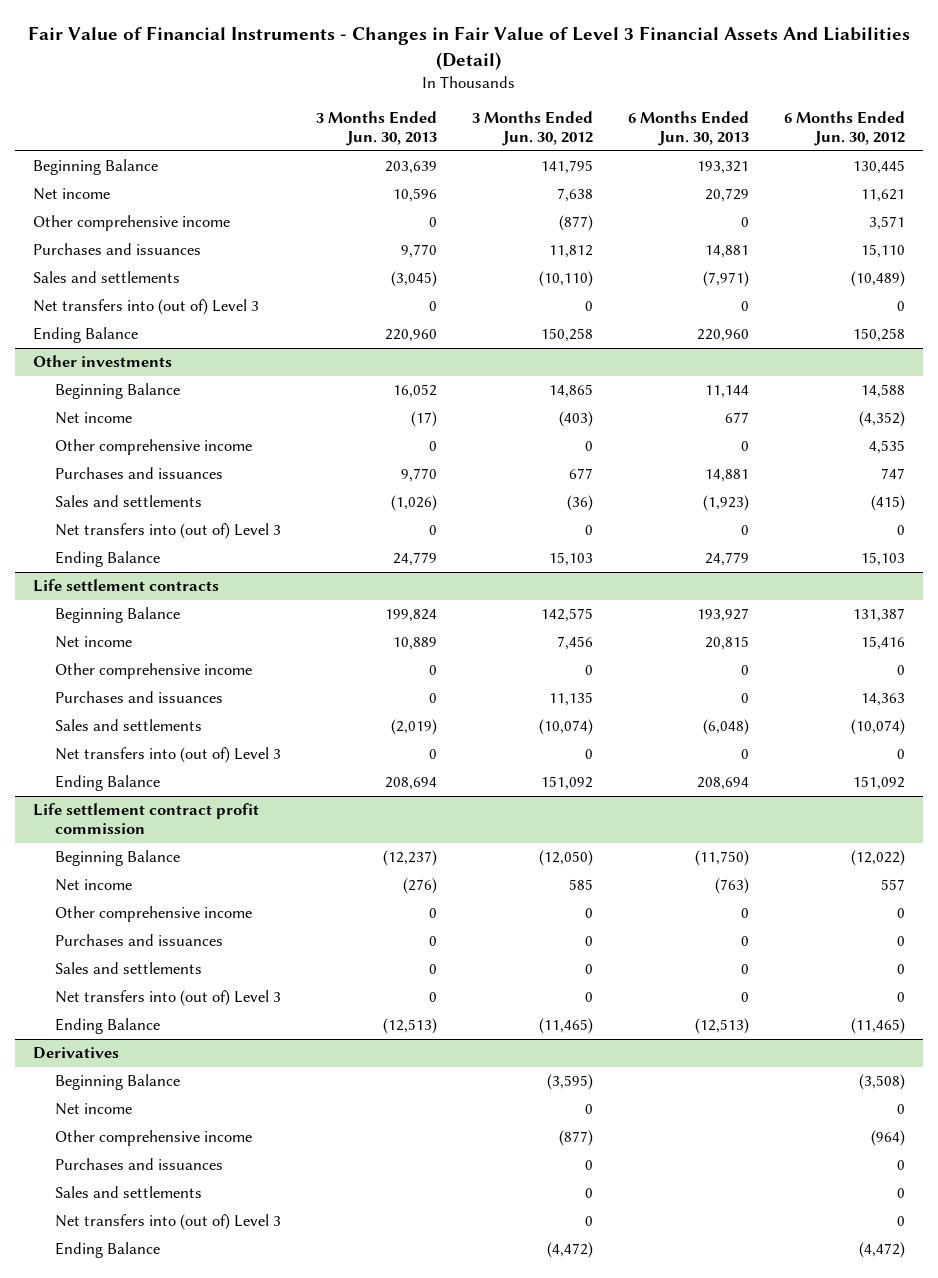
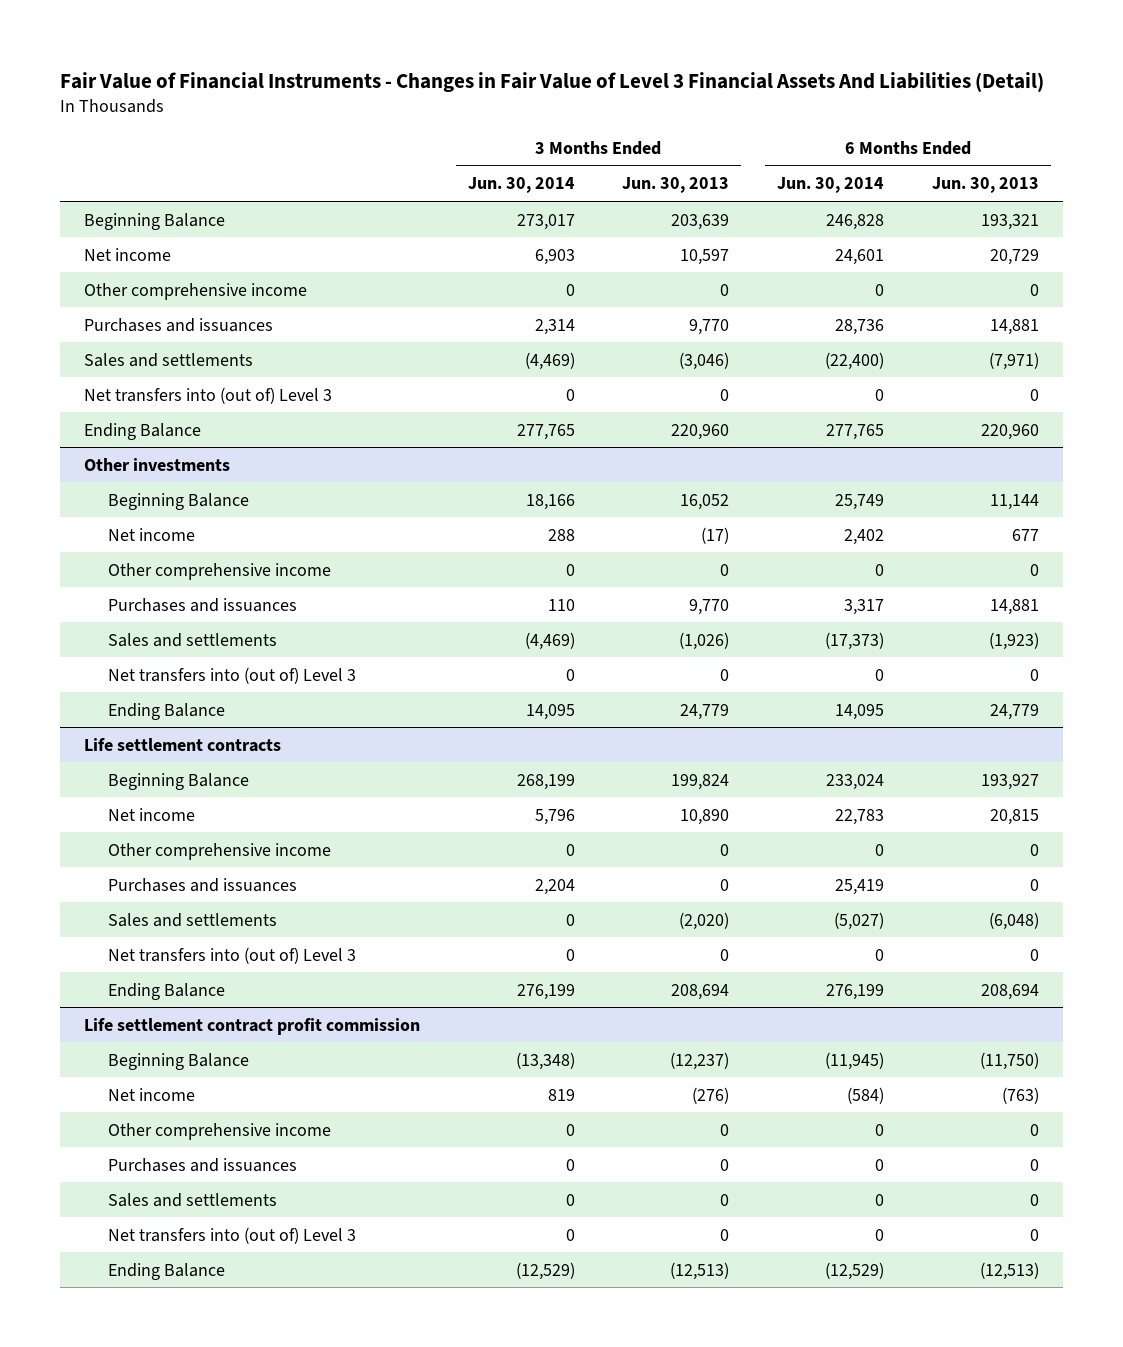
[472,111,594,147] 3 Months Ended Jun. 30, 2012 -> none
[784,111,906,147] 6 Months Ended Jun. 30, 2012 -> none
none -> [467,177,575,194] Jun. 30, 2014
none -> [777,177,885,194] Jun. 30, 2014
[393,188,438,203] 10,596 -> [680,248,730,265] 10,597
[391,271,438,288] (3,045) -> [679,351,730,370] (3,046)
[393,637,438,651] 10,889 -> [680,808,730,825] 10,890
[391,719,438,736] (2,019) -> [679,911,730,930] (2,020)
[32,1047,119,1060] Derivatives -> none
[55,1074,181,1091] Beginning Balance -> none
[55,1103,133,1116] Net income -> none
[55,1130,253,1147] Other comprehensive income -> none
[55,1158,224,1171] Purchases and issuances -> none
[55,1186,203,1199] Sales and settlements -> none
[55,1214,282,1231] Net transfers into (out of) Level 3 -> none
[55,1242,161,1259] Ending Balance -> none

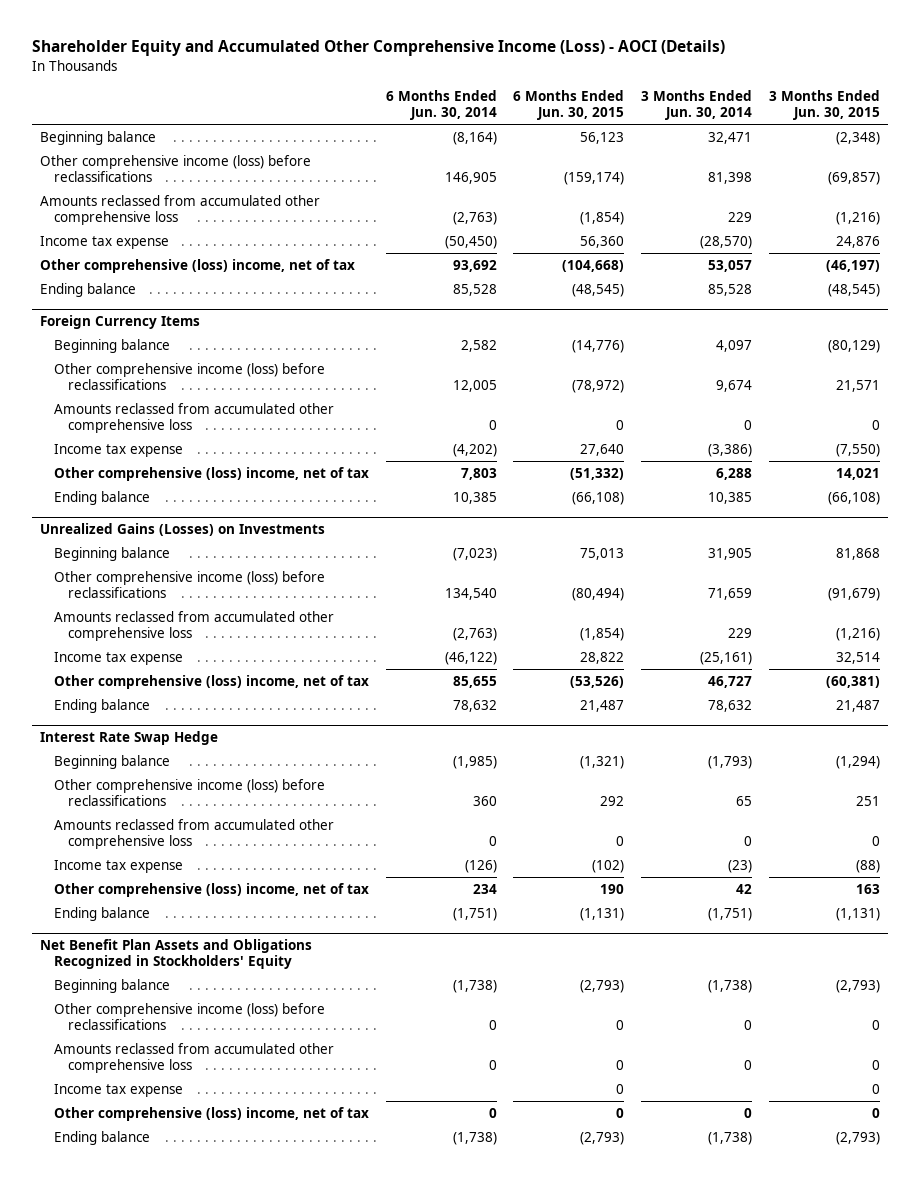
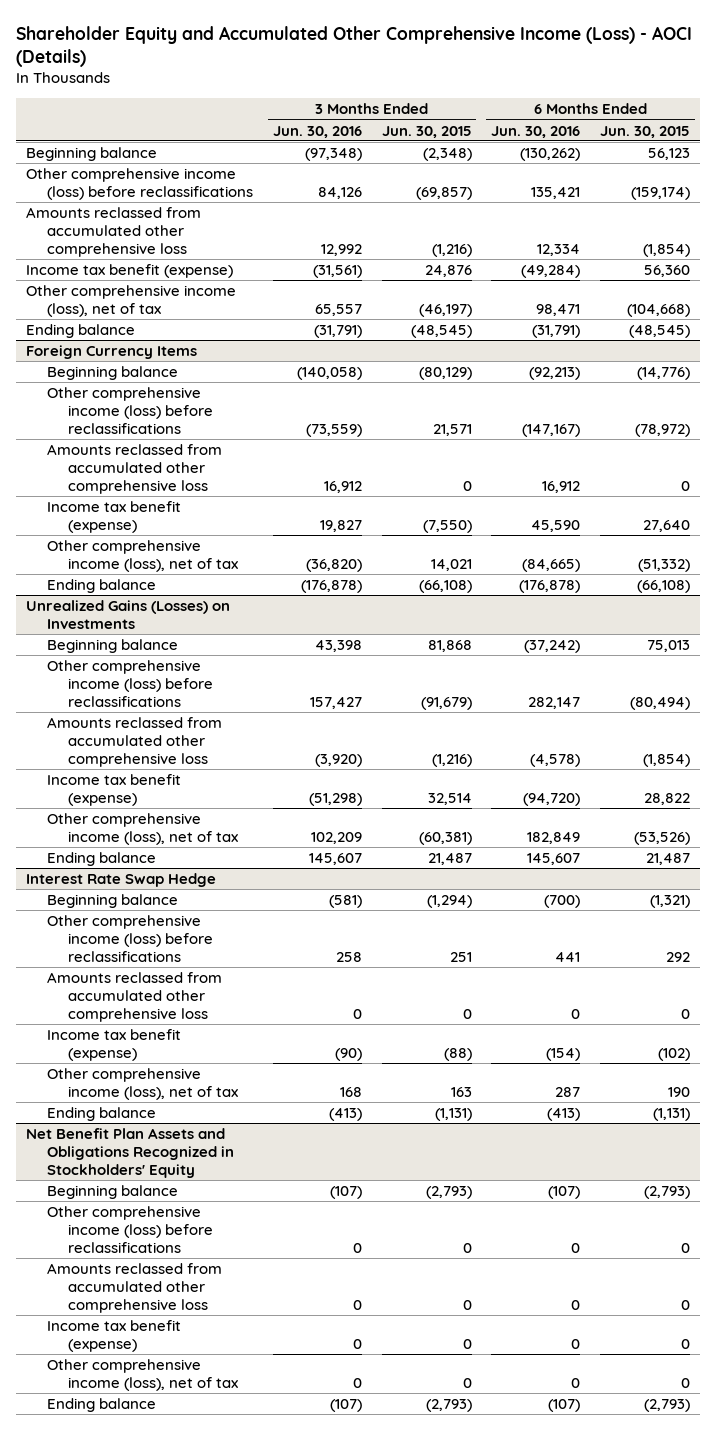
[385,89,497,121] 6 Months Ended Jun. 30, 2014 -> none
[641,89,753,121] 3 Months Ended Jun. 30, 2014 -> none
none -> [272,125,362,138] Jun. 30, 2016
none -> [491,125,581,138] Jun. 30, 2016
[39,235,169,249] Income tax expense -> [26,264,234,279] Income tax benefit (expense)
[39,258,355,273] Other comprehensive (loss) income, net of tax -> [26,285,237,317] Other comprehensive income (loss), net of tax
[54,443,184,457] Income tax expense -> [47,501,182,533] Income tax benefit (expense)
[54,466,370,481] Other comprehensive (loss) income, net of tax -> [47,540,239,572] Other comprehensive income (loss), net of tax
[54,651,184,665] Income tax expense -> [47,774,182,806] Income tax benefit (expense)
[54,674,370,689] Other comprehensive (loss) income, net of tax -> [47,813,239,845] Other comprehensive income (loss), net of tax
[54,859,184,873] Income tax expense -> [47,1029,182,1061] Income tax benefit (expense)
[54,882,370,897] Other comprehensive (loss) income, net of tax -> [47,1068,239,1100] Other comprehensive income (loss), net of tax
[54,1083,184,1097] Income tax expense -> [47,1320,182,1352] Income tax benefit (expense)
[54,1106,370,1121] Other comprehensive (loss) income, net of tax -> [47,1359,239,1391] Other comprehensive income (loss), net of tax

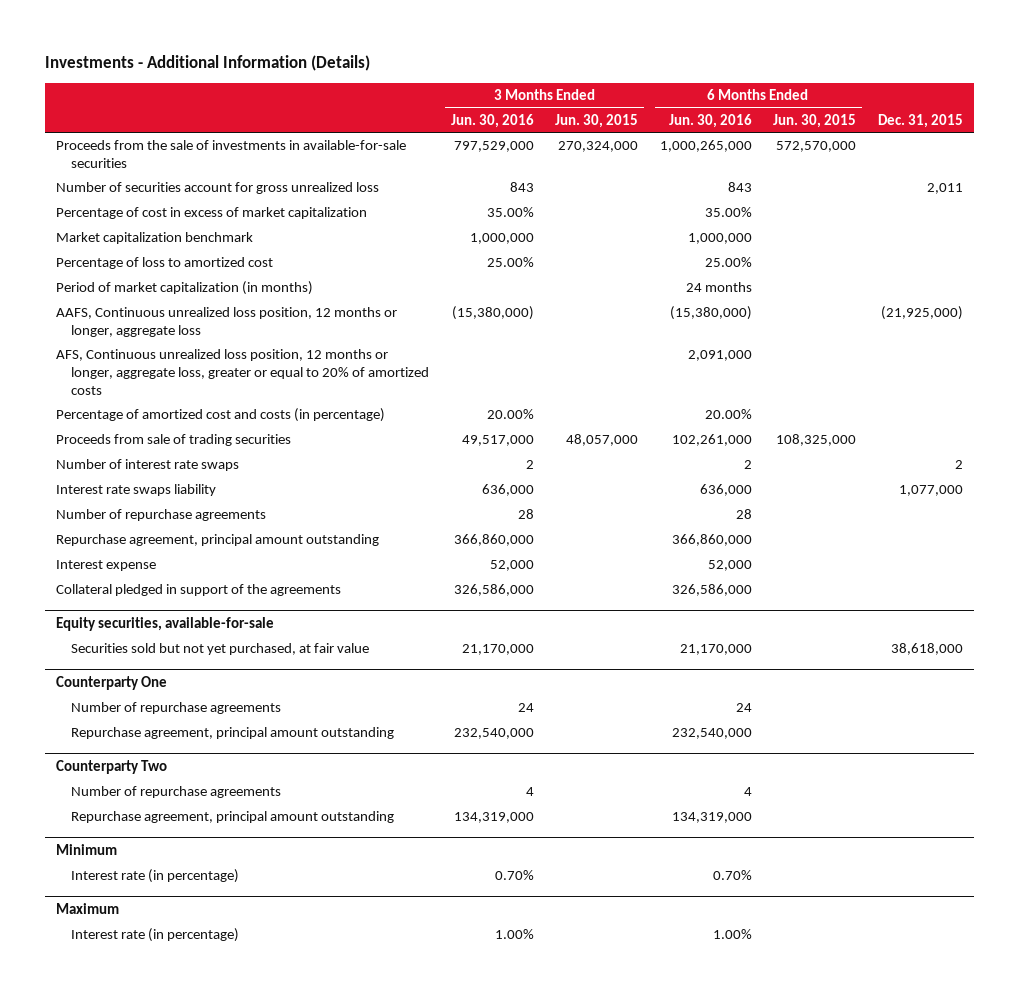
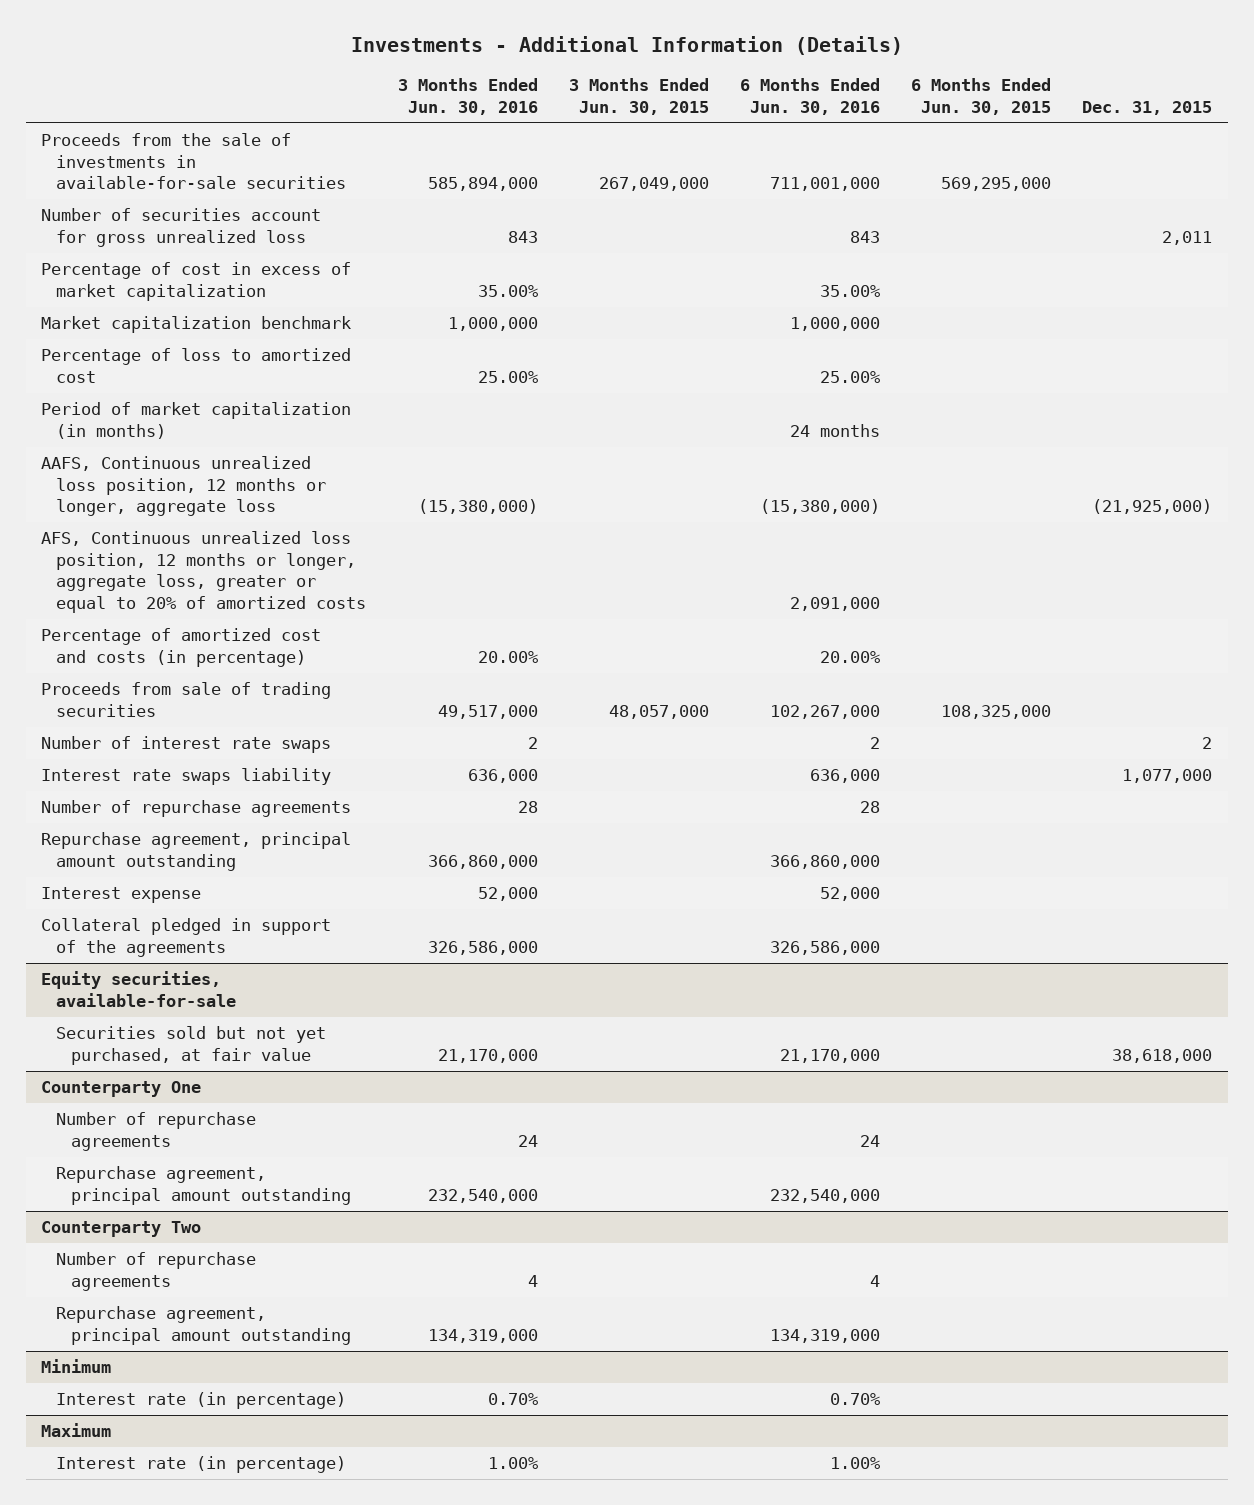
[453,141,534,153] 797,529,000 -> [427,177,538,192] 585,894,000
[558,141,639,153] 270,324,000 -> [598,177,709,192] 267,049,000
[659,140,752,153] 1,000,265,000 -> [769,177,880,192] 711,001,000
[776,141,857,153] 572,570,000 -> [940,177,1051,192] 569,295,000
[671,434,752,447] 102,261,000 -> [769,704,880,719] 102,267,000

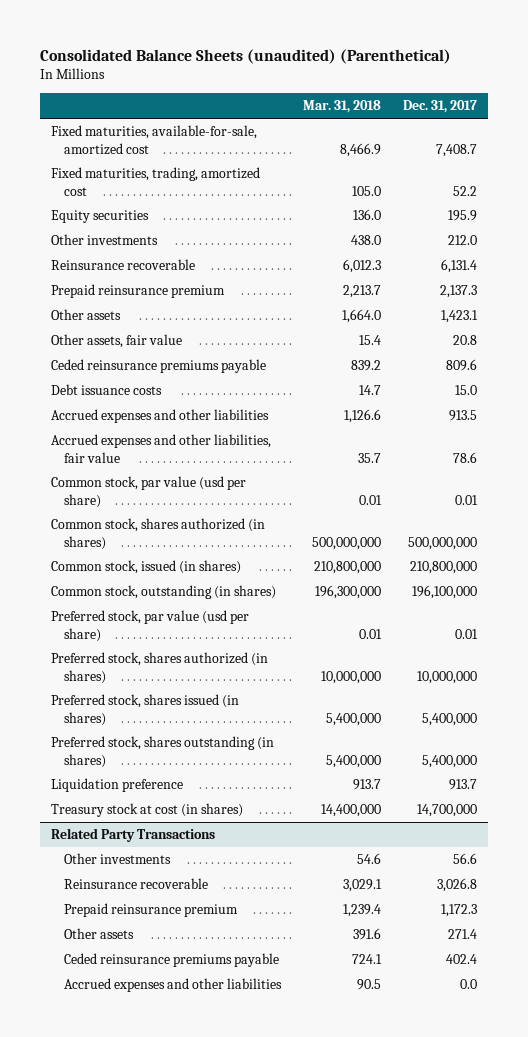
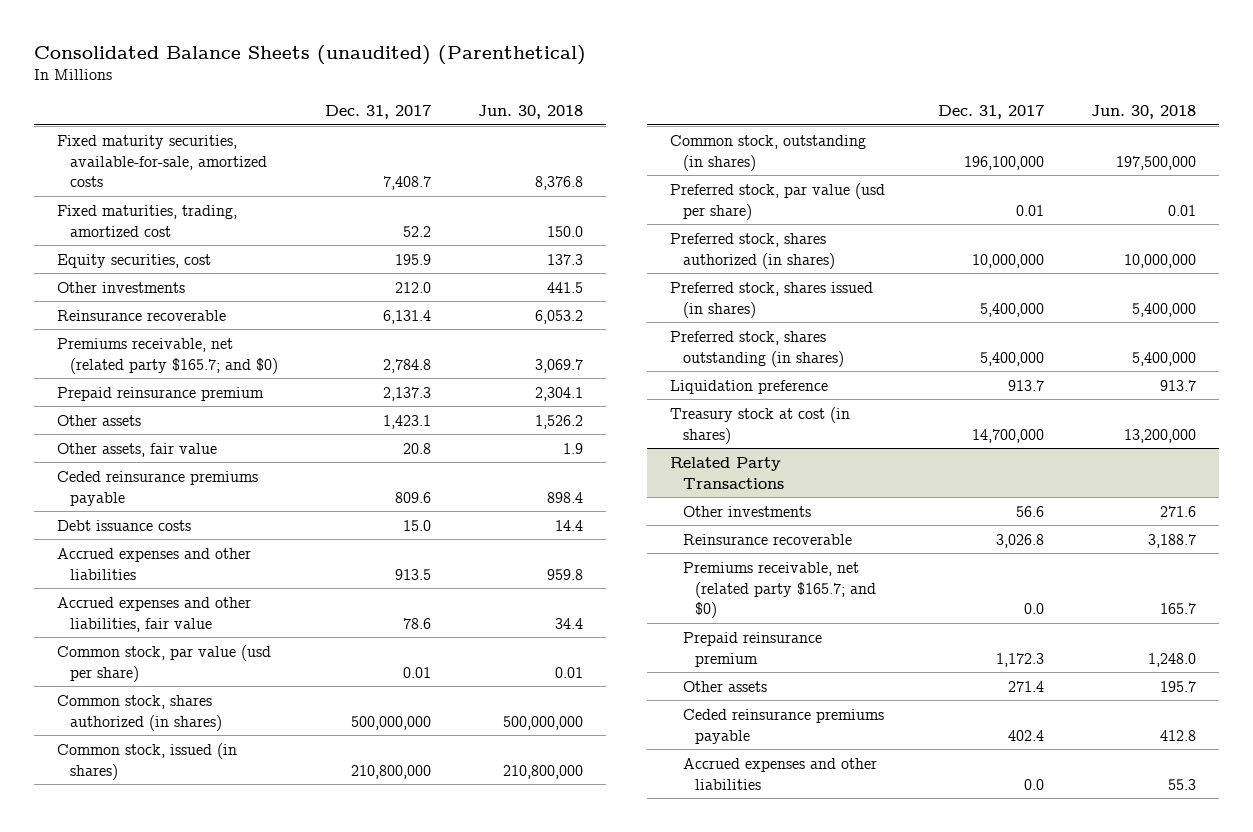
[303,100,382,114] Mar. 31, 2018 -> none
none -> [477,105,583,120] Jun. 30, 2018
[50,125,257,155] Fixed maturities, available-for-sale, amortized cost -> [57,134,267,188] Fixed maturity securities, available-for-sale, amortized costs
[50,210,149,224] Equity securities -> [57,253,212,268] Equity securities, cost
none -> [57,337,278,374] Premiums receivable, net (related party $165.7; and $0)
none -> [682,561,876,619] Premiums receivable, net (related party $165.7; and $0)

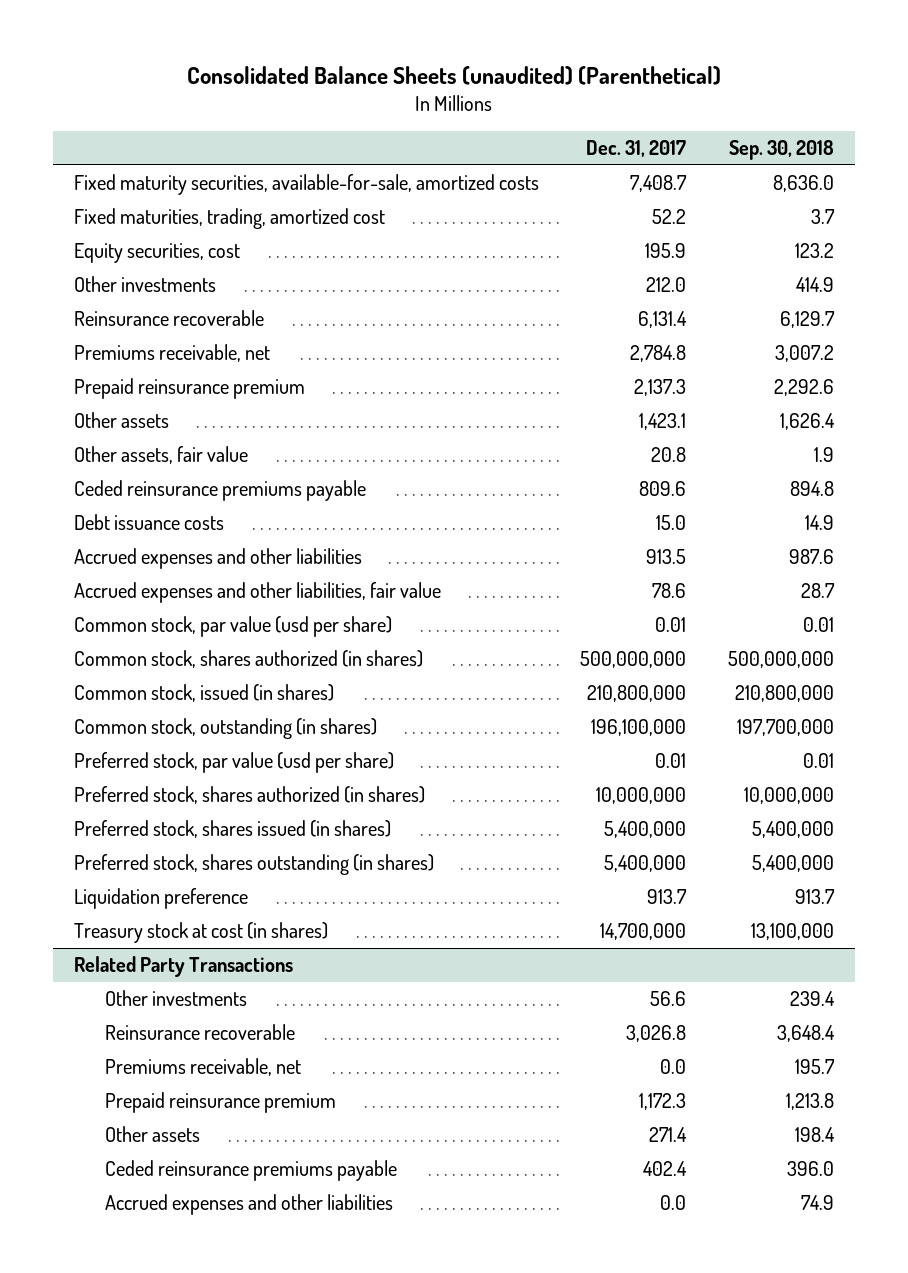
[477,105,583,120] Jun. 30, 2018 -> none
none -> [729,140,835,161] Sep. 30, 2018
[57,337,278,374] Premiums receivable, net (related party $165.7; and $0) -> [73,344,270,363] Premiums receivable, net
[682,561,876,619] Premiums receivable, net (related party $165.7; and $0) -> [105,1058,302,1077] Premiums receivable, net

